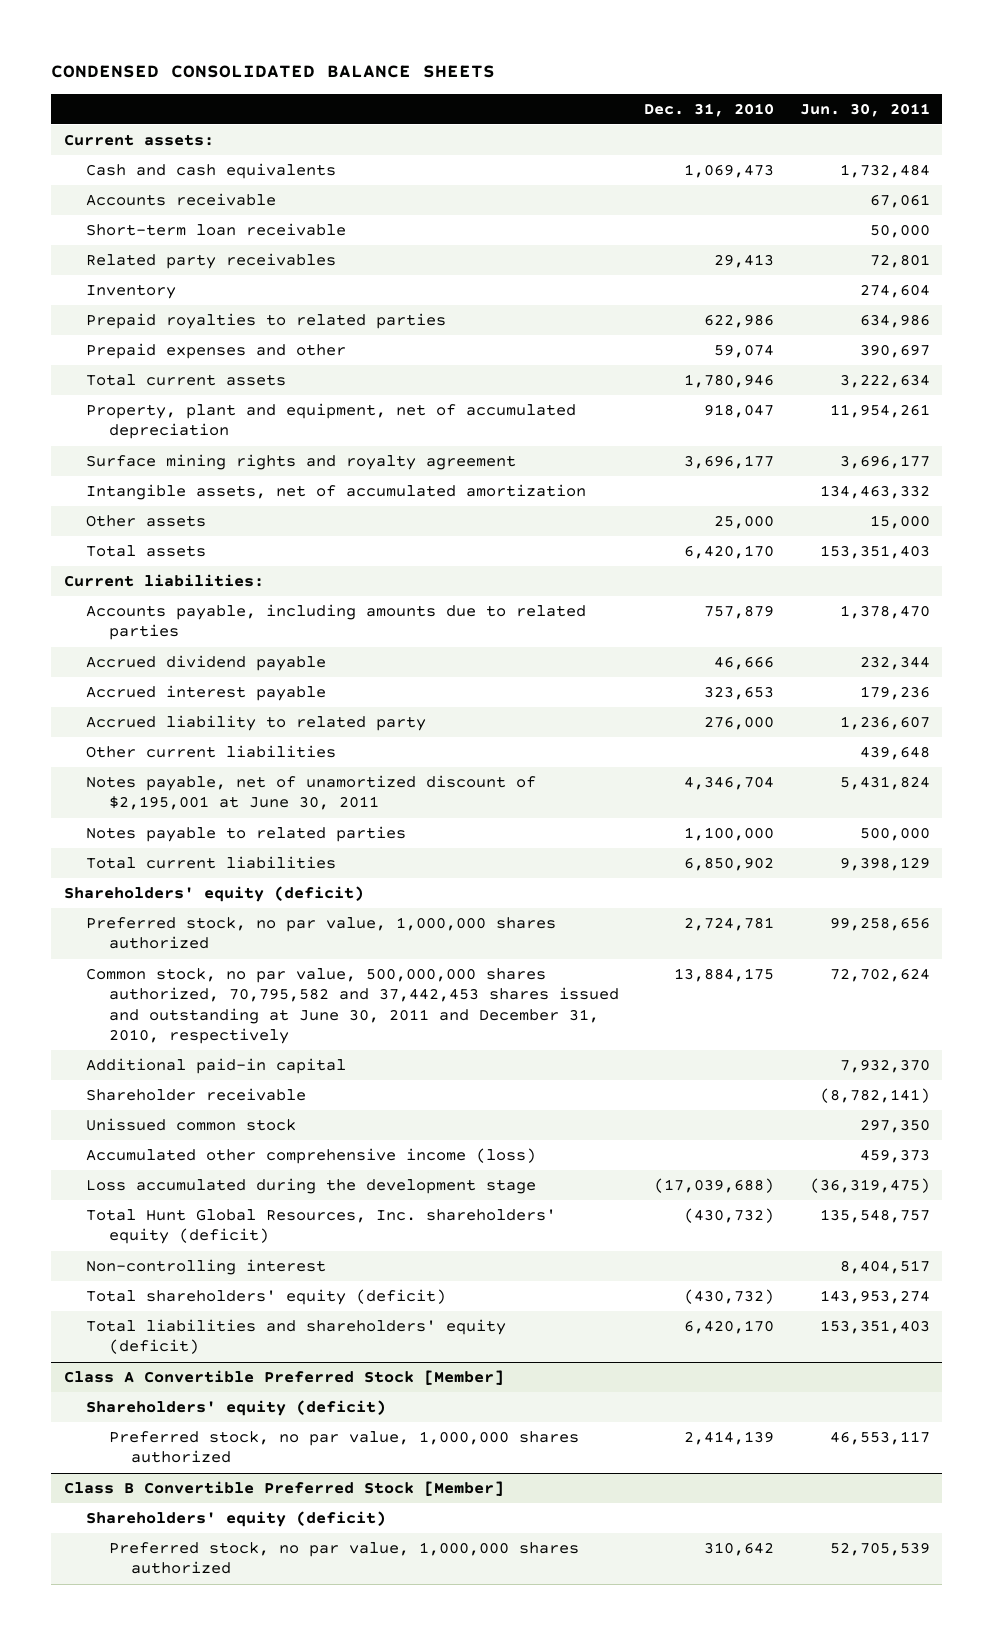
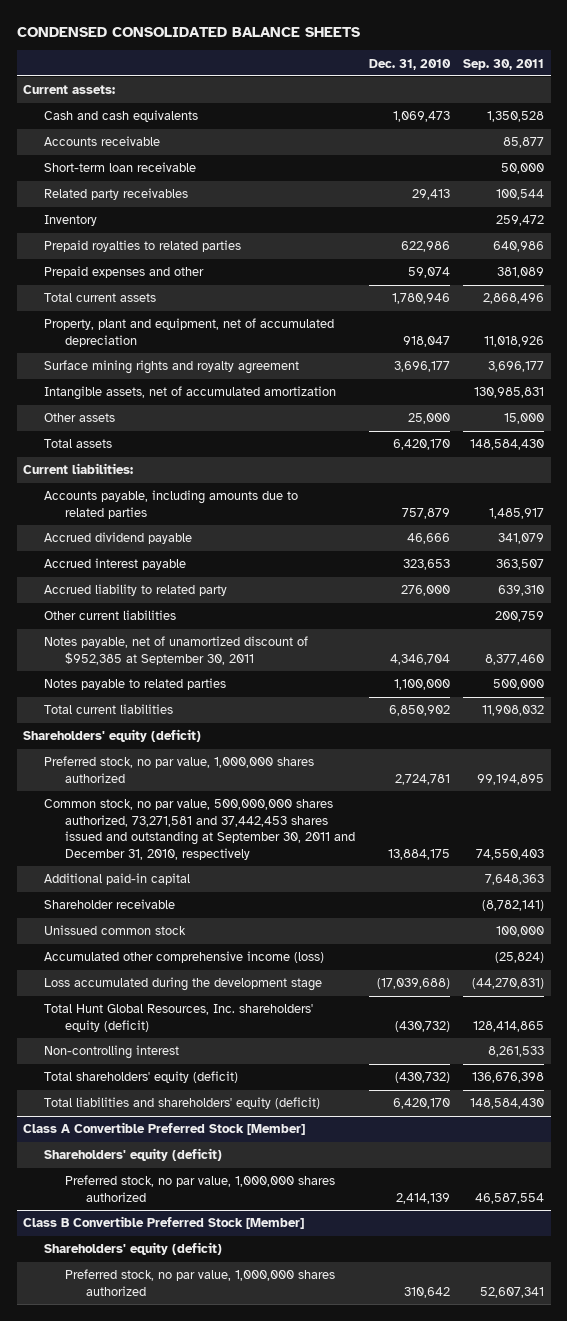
[799,102,930,117] Jun. 30, 2011 -> none
none -> [462,58,544,70] Sep. 30, 2011
[86,775,537,811] Notes payable, net of unamortized discount of $2,195,001 at June 30, 2011 -> [44,636,309,665] Notes payable, net of unamortized discount of $952,385 at September 30, 2011
[86,968,619,1045] Common stock, no par value, 500,000,000 shares authorized, 70,795,582 and 37,442,453 shares issued and outstanding at June 30, 2011 and December 31, 2010, respectively -> [44,799,356,860] Common stock, no par value, 500,000,000 shares authorized, 73,271,581 and 37,442,453 shares issued and outstanding at September 30, 2011 and December 31, 2010, respectively

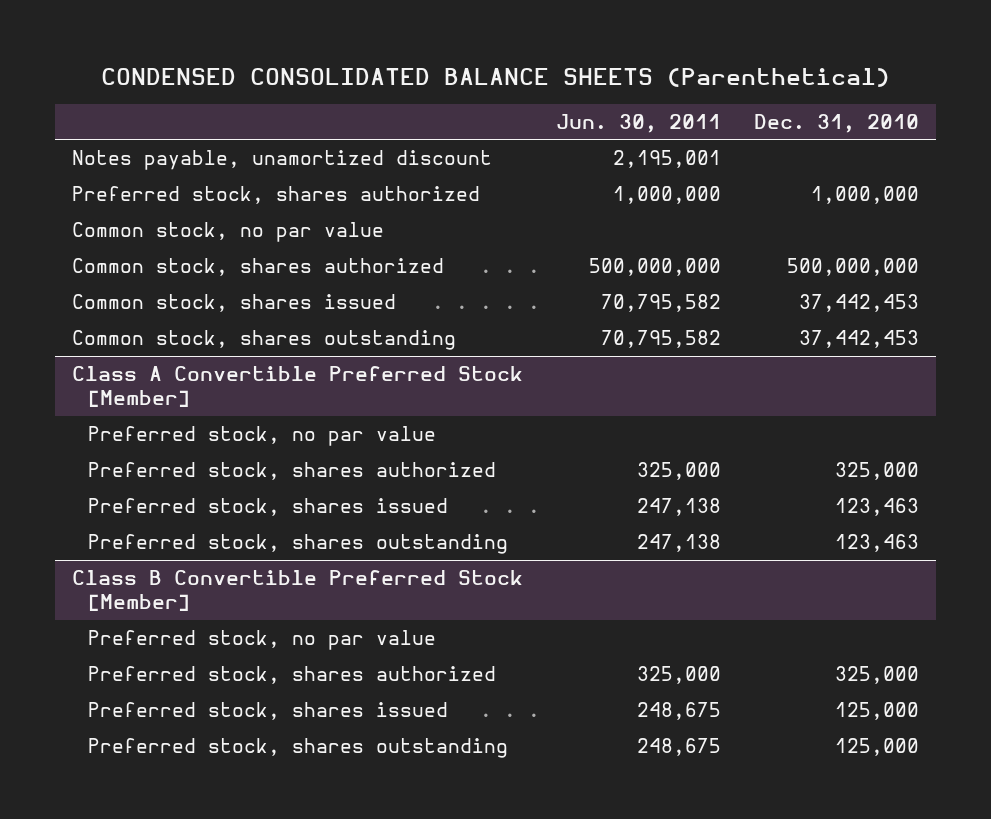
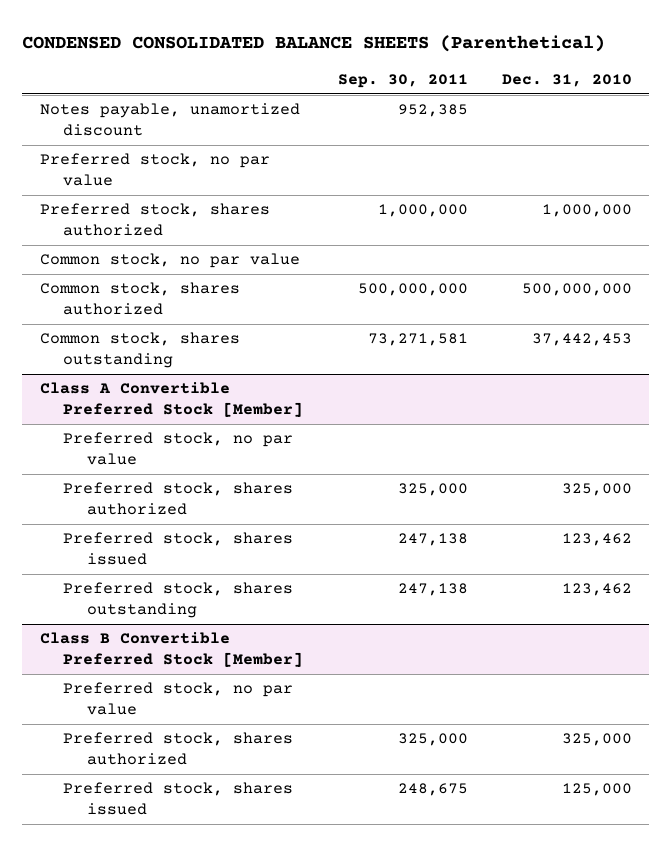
[556,113,722,133] Jun. 30, 2011 -> none
none -> [337,74,468,89] Sep. 30, 2011
none -> [39,153,270,187] Preferred stock, no par value
[72,294,397,313] Common stock, shares issued -> none
[835,498,920,517] 123,463 -> [561,533,632,547] 123,462
[835,534,920,553] 123,463 -> [561,583,632,597] 123,462
[87,738,508,759] Preferred stock, shares outstanding -> none

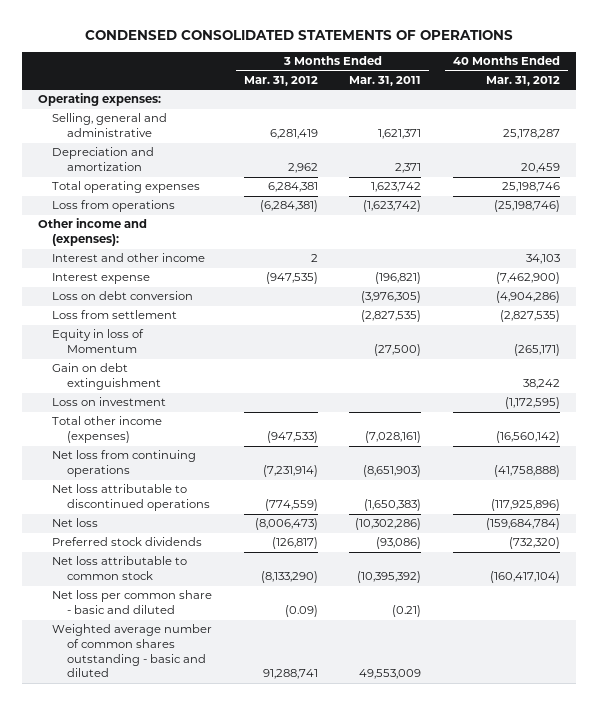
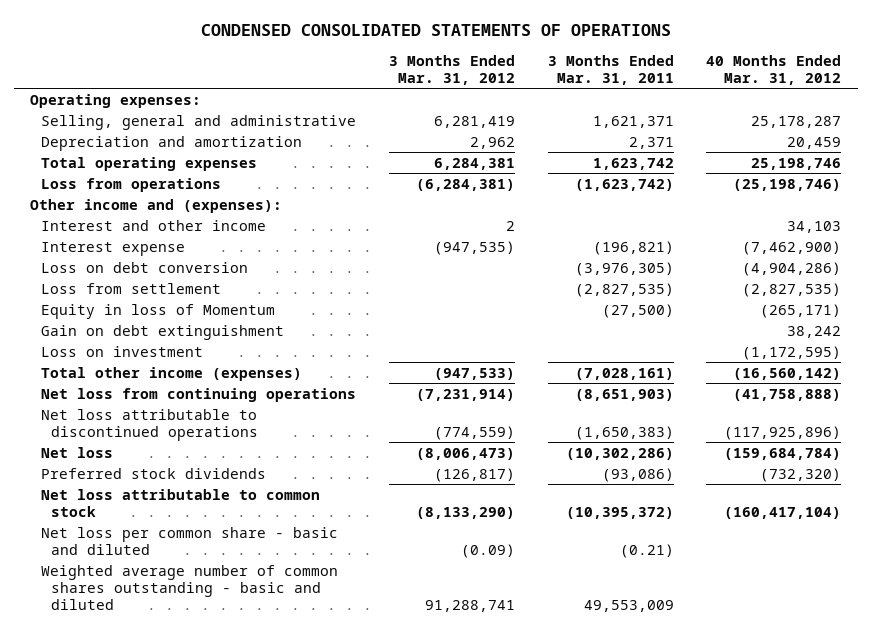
[357,571,422,584] (10,395,392) -> [565,506,674,519] (10,395,372)

